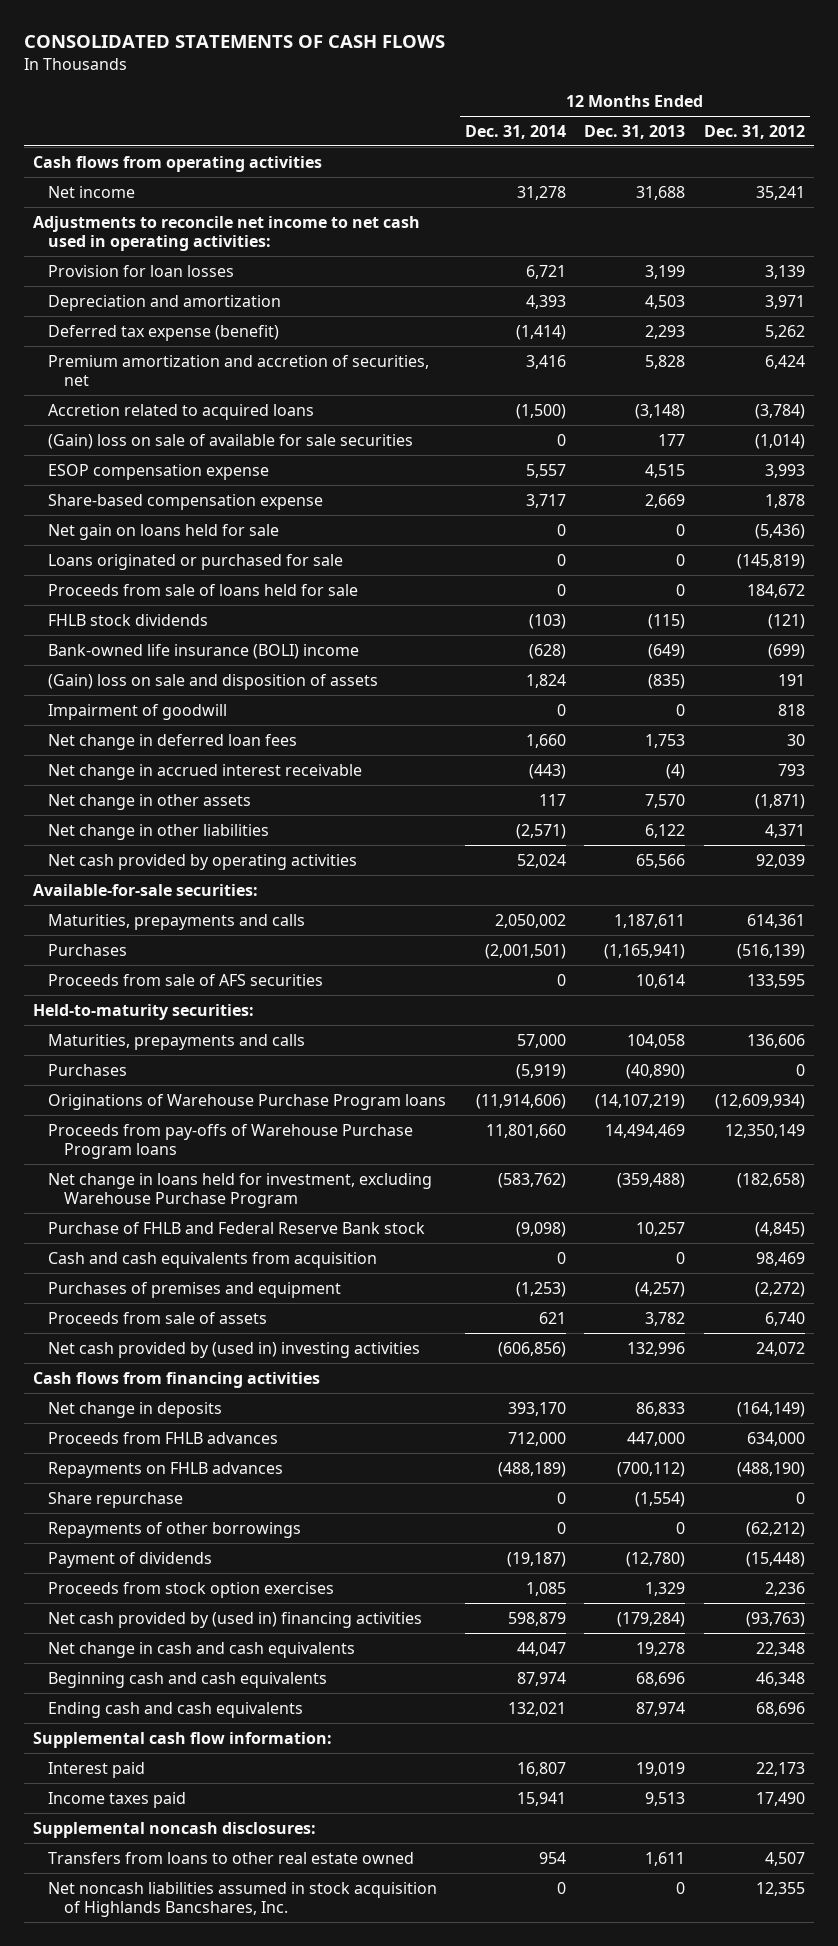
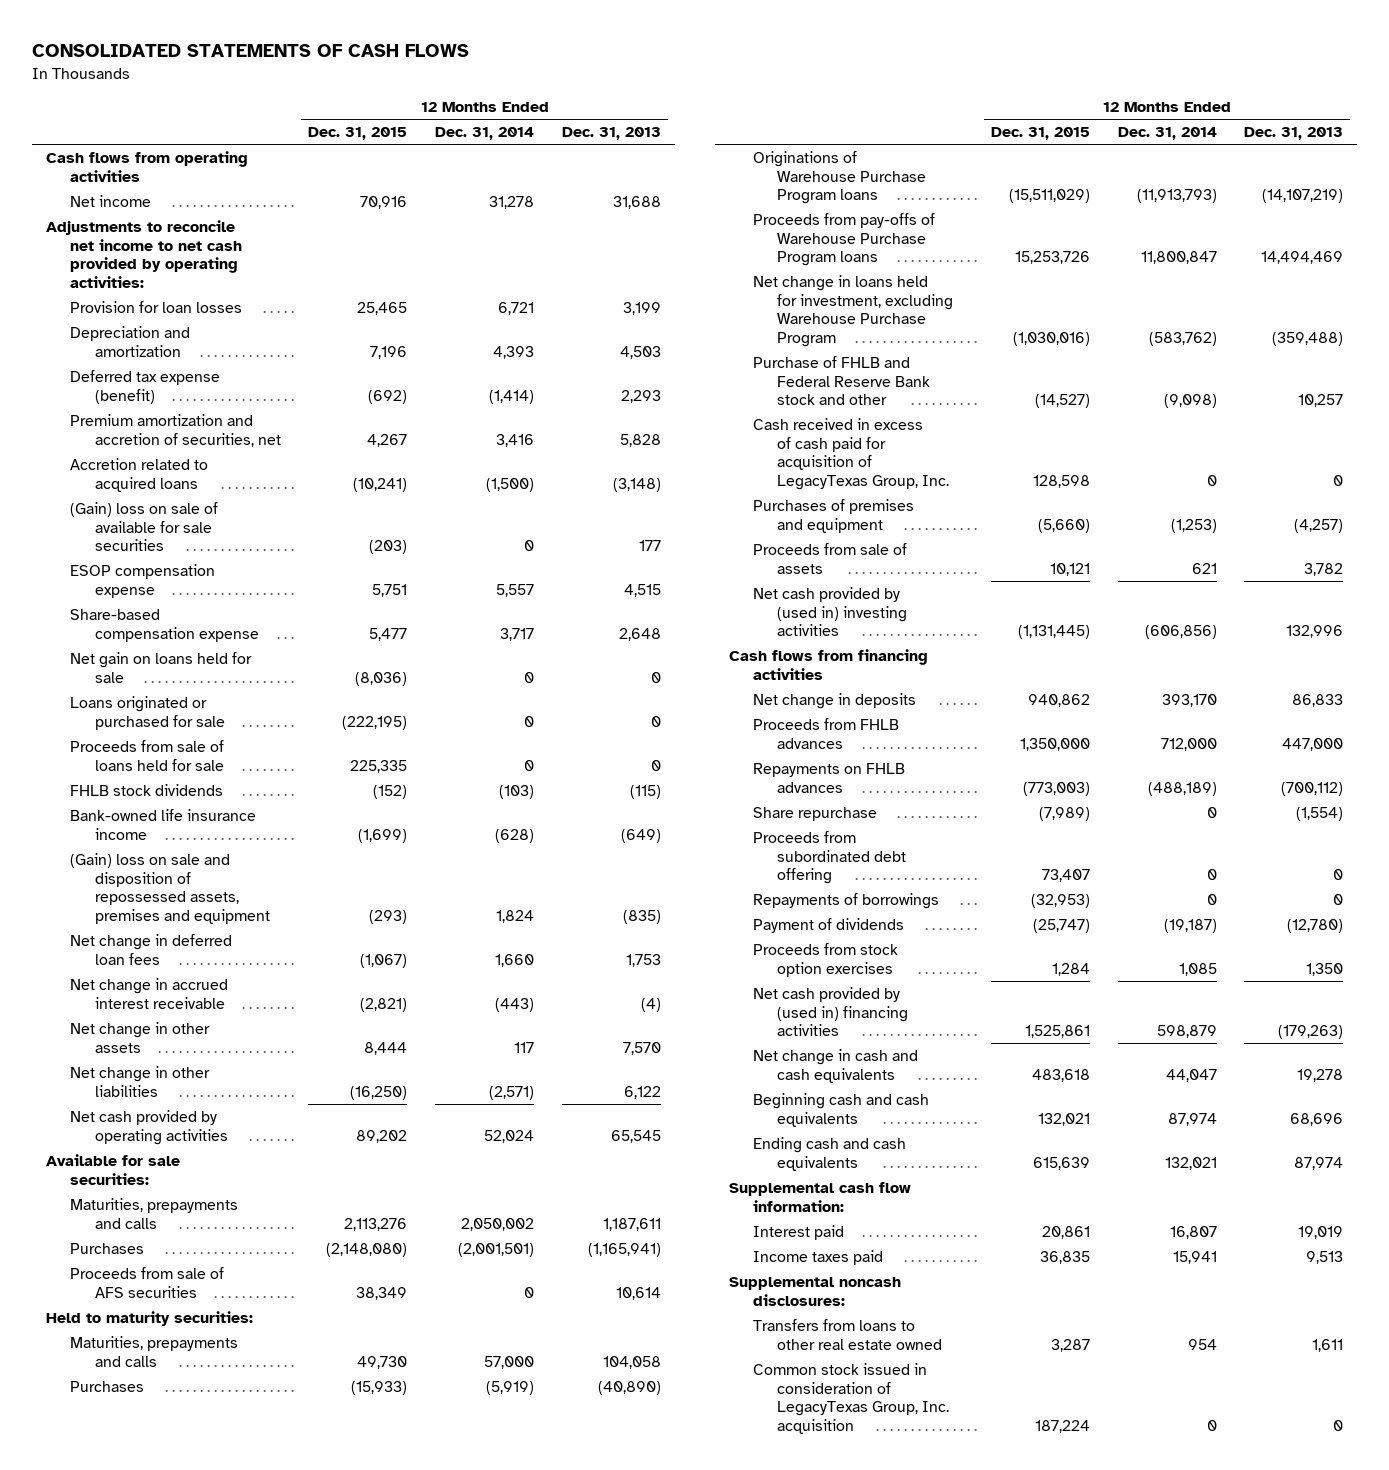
[703,124,805,139] Dec. 31, 2012 -> none
none -> [308,127,408,141] Dec. 31, 2015
[32,215,420,252] Adjustments to reconcile net income to net cash used in operating activities: -> [46,219,243,288] Adjustments to reconcile net income to net cash provided by operating activities:
[645,493,686,508] 2,669 -> [618,627,661,641] 2,648
[48,703,228,720] Impairment of goodwill -> none
[48,643,360,659] Bank-owned life insurance (BOLI) income -> [70,808,257,840] Bank-owned life insurance income
[48,673,379,690] (Gain) loss on sale and disposition of assets -> [70,852,270,924] (Gain) loss on sale and disposition of repossessed assets, premises and equipment
[636,853,686,868] 65,566 -> [610,1129,661,1143] 65,545
[32,883,258,896] Available-for-sale securities: -> [46,1153,181,1185] Available for sale securities:
[32,1003,254,1020] Held-to-maturity securities: -> [46,1310,254,1326] Held to maturity securities:
[475,1093,566,1109] (11,914,606) -> [1136,189,1217,204] (11,913,793)
[485,1123,566,1138] 11,801,660 -> [1140,251,1217,265] 11,800,847
[48,1221,426,1234] Purchase of FHLB and Federal Reserve Bank stock -> [752,355,931,406] Purchase of FHLB and Federal Reserve Bank stock and other
[48,1251,378,1268] Cash and cash equivalents from acquisition -> [752,417,950,490] Cash received in excess of cash paid for acquisition of LegacyTexas Group, Inc.
none -> [752,830,907,885] Proceeds from subordinated debt offering
[48,1521,302,1538] Repayments of other borrowings -> [752,892,939,909] Repayments of borrowings
[645,1581,686,1596] 1,329 -> [1306,962,1344,976] 1,350
[617,1611,686,1627] (179,284) -> [1278,1025,1344,1040] (179,263)
[48,1881,438,1918] Net noncash liabilities assumed in stock acquisition of Highlands Bancshares, Inc. -> [752,1362,950,1434] Common stock issued in consideration of LegacyTexas Group, Inc. acquisition

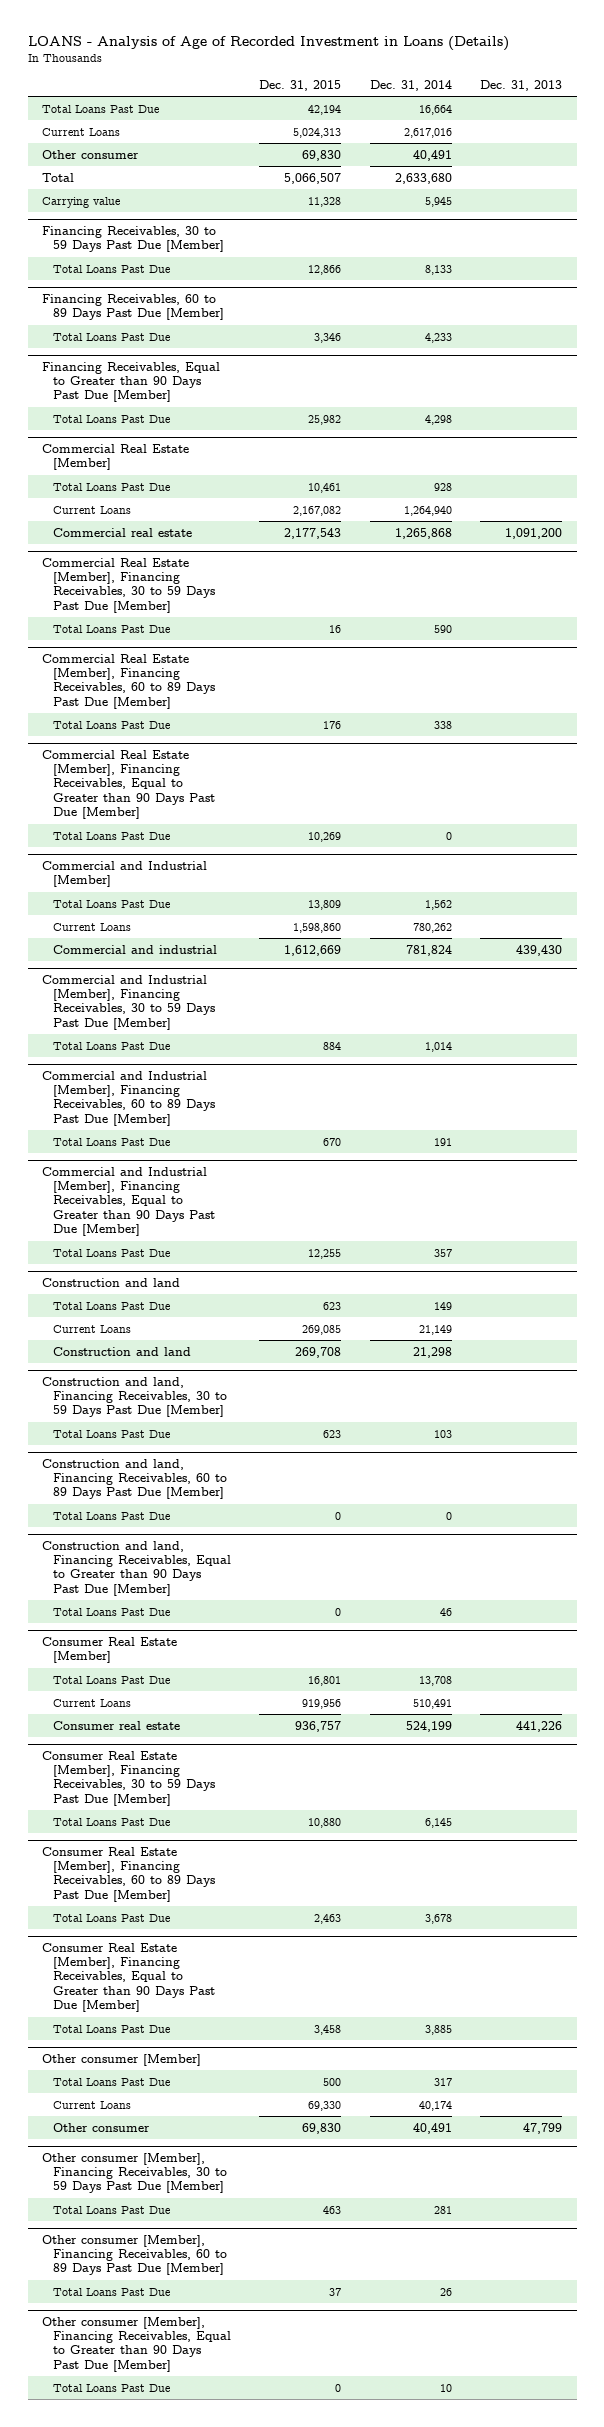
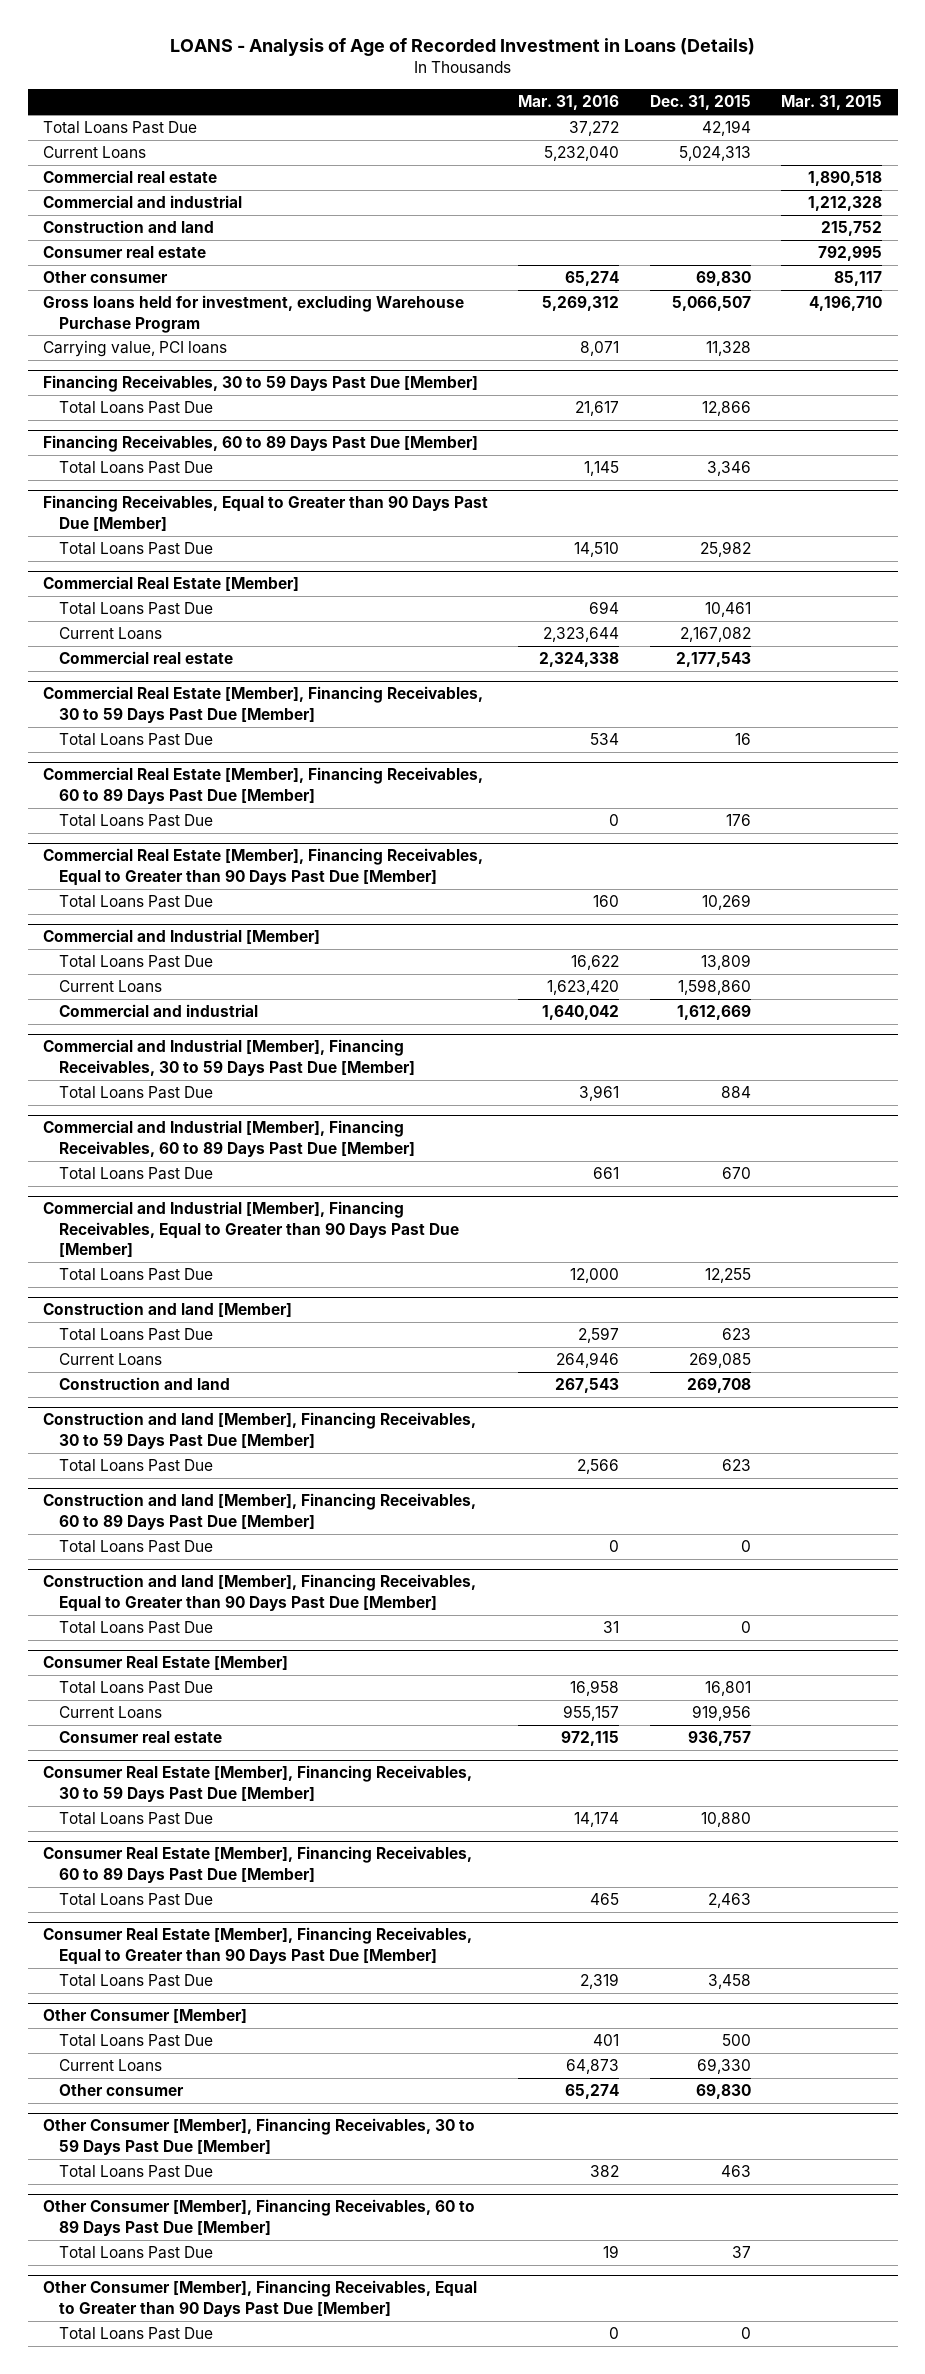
[369,79,452,91] Dec. 31, 2014 -> none
[480,79,563,91] Dec. 31, 2013 -> none
none -> [518,95,620,111] Mar. 31, 2016
none -> [781,95,883,111] Mar. 31, 2015
none -> [42,170,217,184] Commercial real estate
none -> [42,195,242,209] Commercial and industrial
none -> [42,220,214,234] Construction and land
none -> [42,246,206,259] Consumer real estate
[42,172,75,182] Total -> [42,295,464,333] Gross loans held for investment, excluding Warehouse Purchase Program
[42,196,121,208] Carrying value -> [42,340,227,358] Carrying value, PCI loans
[42,1277,181,1287] Construction and land -> [42,1302,292,1318] Construction and land [Member]
[42,1376,227,1418] Construction and land, Financing Receivables, 30 to 59 Days Past Due [Member] -> [42,1412,476,1449] Construction and land [Member], Financing Receivables, 30 to 59 Days Past Due [Member]
[42,1458,227,1500] Construction and land, Financing Receivables, 60 to 89 Days Past Due [Member] -> [42,1493,476,1530] Construction and land [Member], Financing Receivables, 60 to 89 Days Past Due [Member]
[42,1540,231,1596] Construction and land, Financing Receivables, Equal to Greater than 90 Days Past Due [Member] -> [42,1574,476,1612] Construction and land [Member], Financing Receivables, Equal to Greater than 90 Days Past Due [Member]
[42,2053,202,2066] Other consumer [Member] -> [42,2009,247,2024] Other Consumer [Member]
[42,2152,227,2194] Other consumer [Member], Financing Receivables, 30 to 59 Days Past Due [Member] -> [42,2118,475,2155] Other Consumer [Member], Financing Receivables, 30 to 59 Days Past Due [Member]
[42,2234,227,2276] Other consumer [Member], Financing Receivables, 60 to 89 Days Past Due [Member] -> [42,2199,475,2236] Other Consumer [Member], Financing Receivables, 60 to 89 Days Past Due [Member]
[42,2316,231,2372] Other consumer [Member], Financing Receivables, Equal to Greater than 90 Days Past Due [Member] -> [42,2280,477,2317] Other Consumer [Member], Financing Receivables, Equal to Greater than 90 Days Past Due [Member]

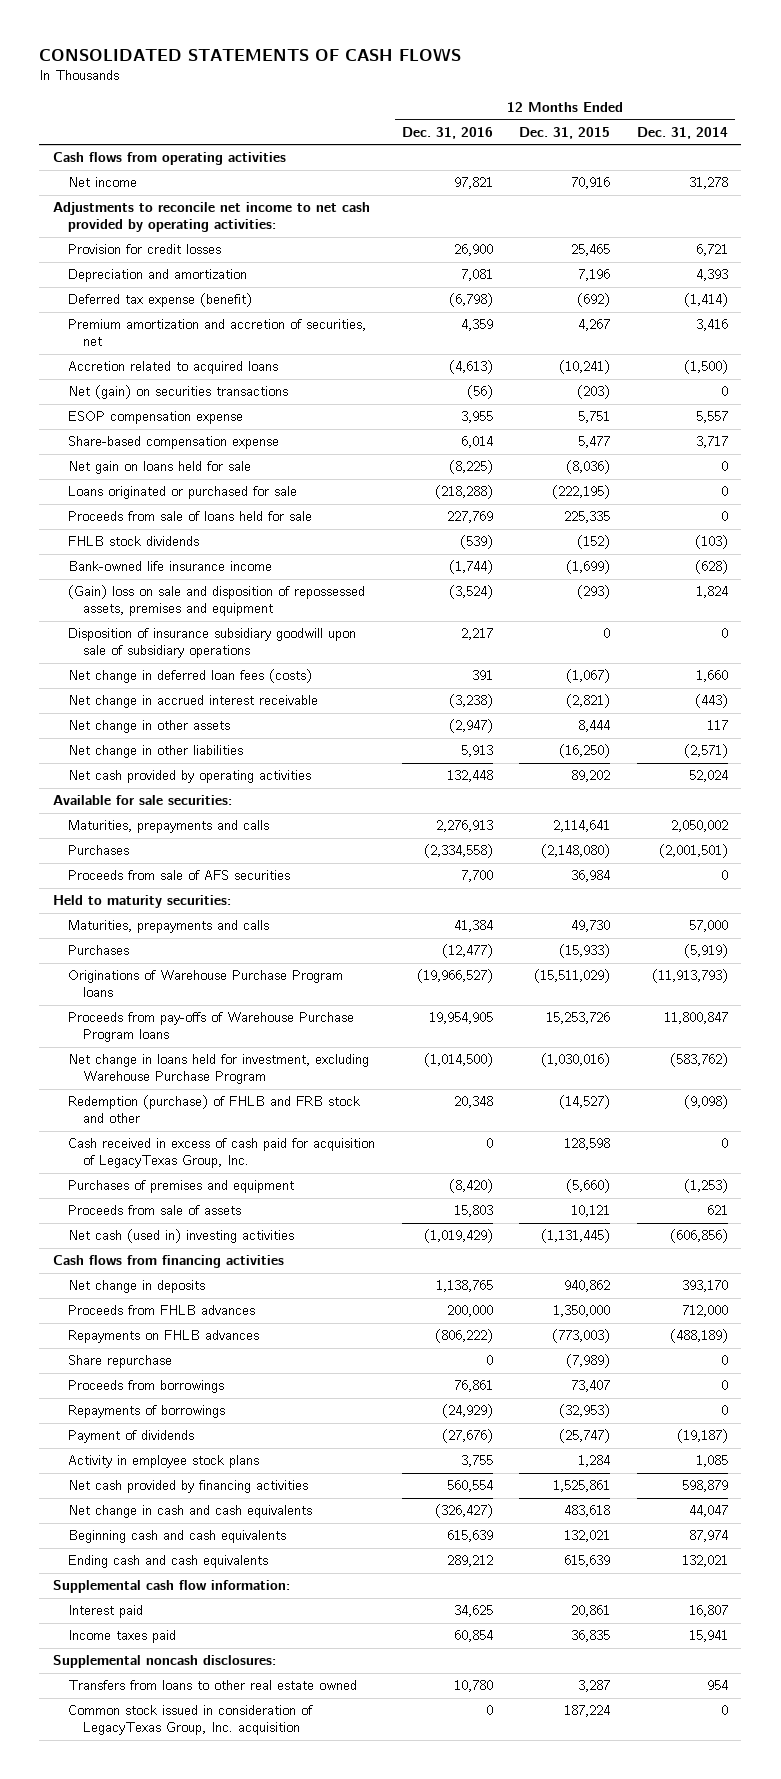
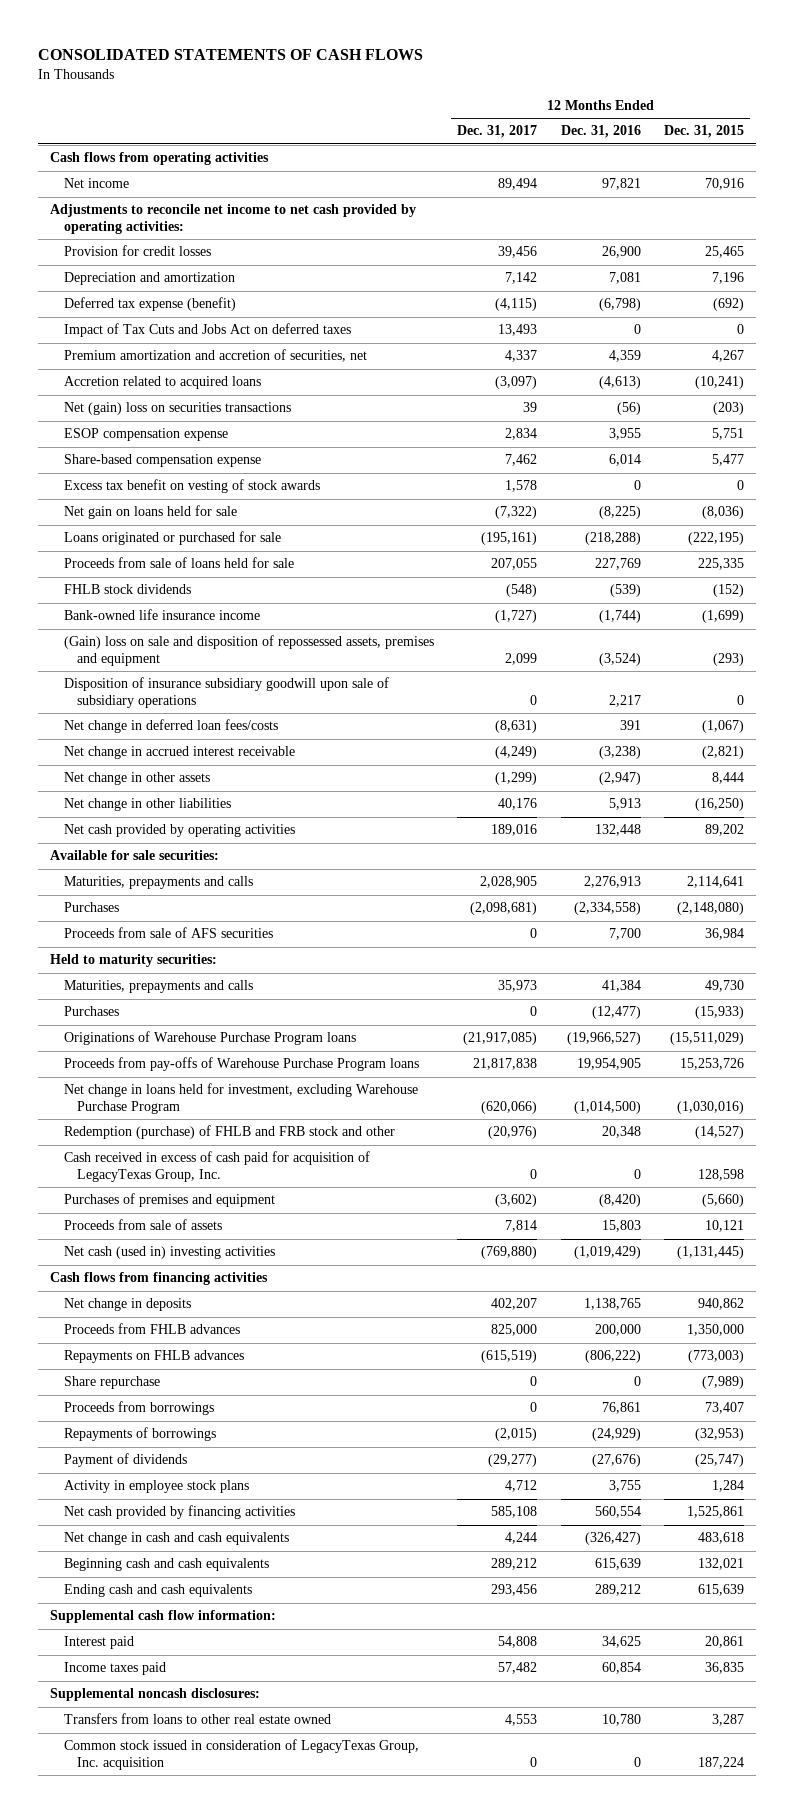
[637,126,729,139] Dec. 31, 2014 -> none
none -> [457,125,538,139] Dec. 31, 2017
none -> [63,323,351,338] Impact of Tax Cuts and Jobs Act on deferred taxes
[67,385,288,400] Net (gain) on securities transactions -> [63,402,291,416] Net (gain) loss on securities transactions
none -> [63,479,320,494] Excess tax benefit on vesting of stock awards
[67,669,312,684] Net change in deferred loan fees (costs) -> [63,719,278,734] Net change in deferred loan fees/costs

